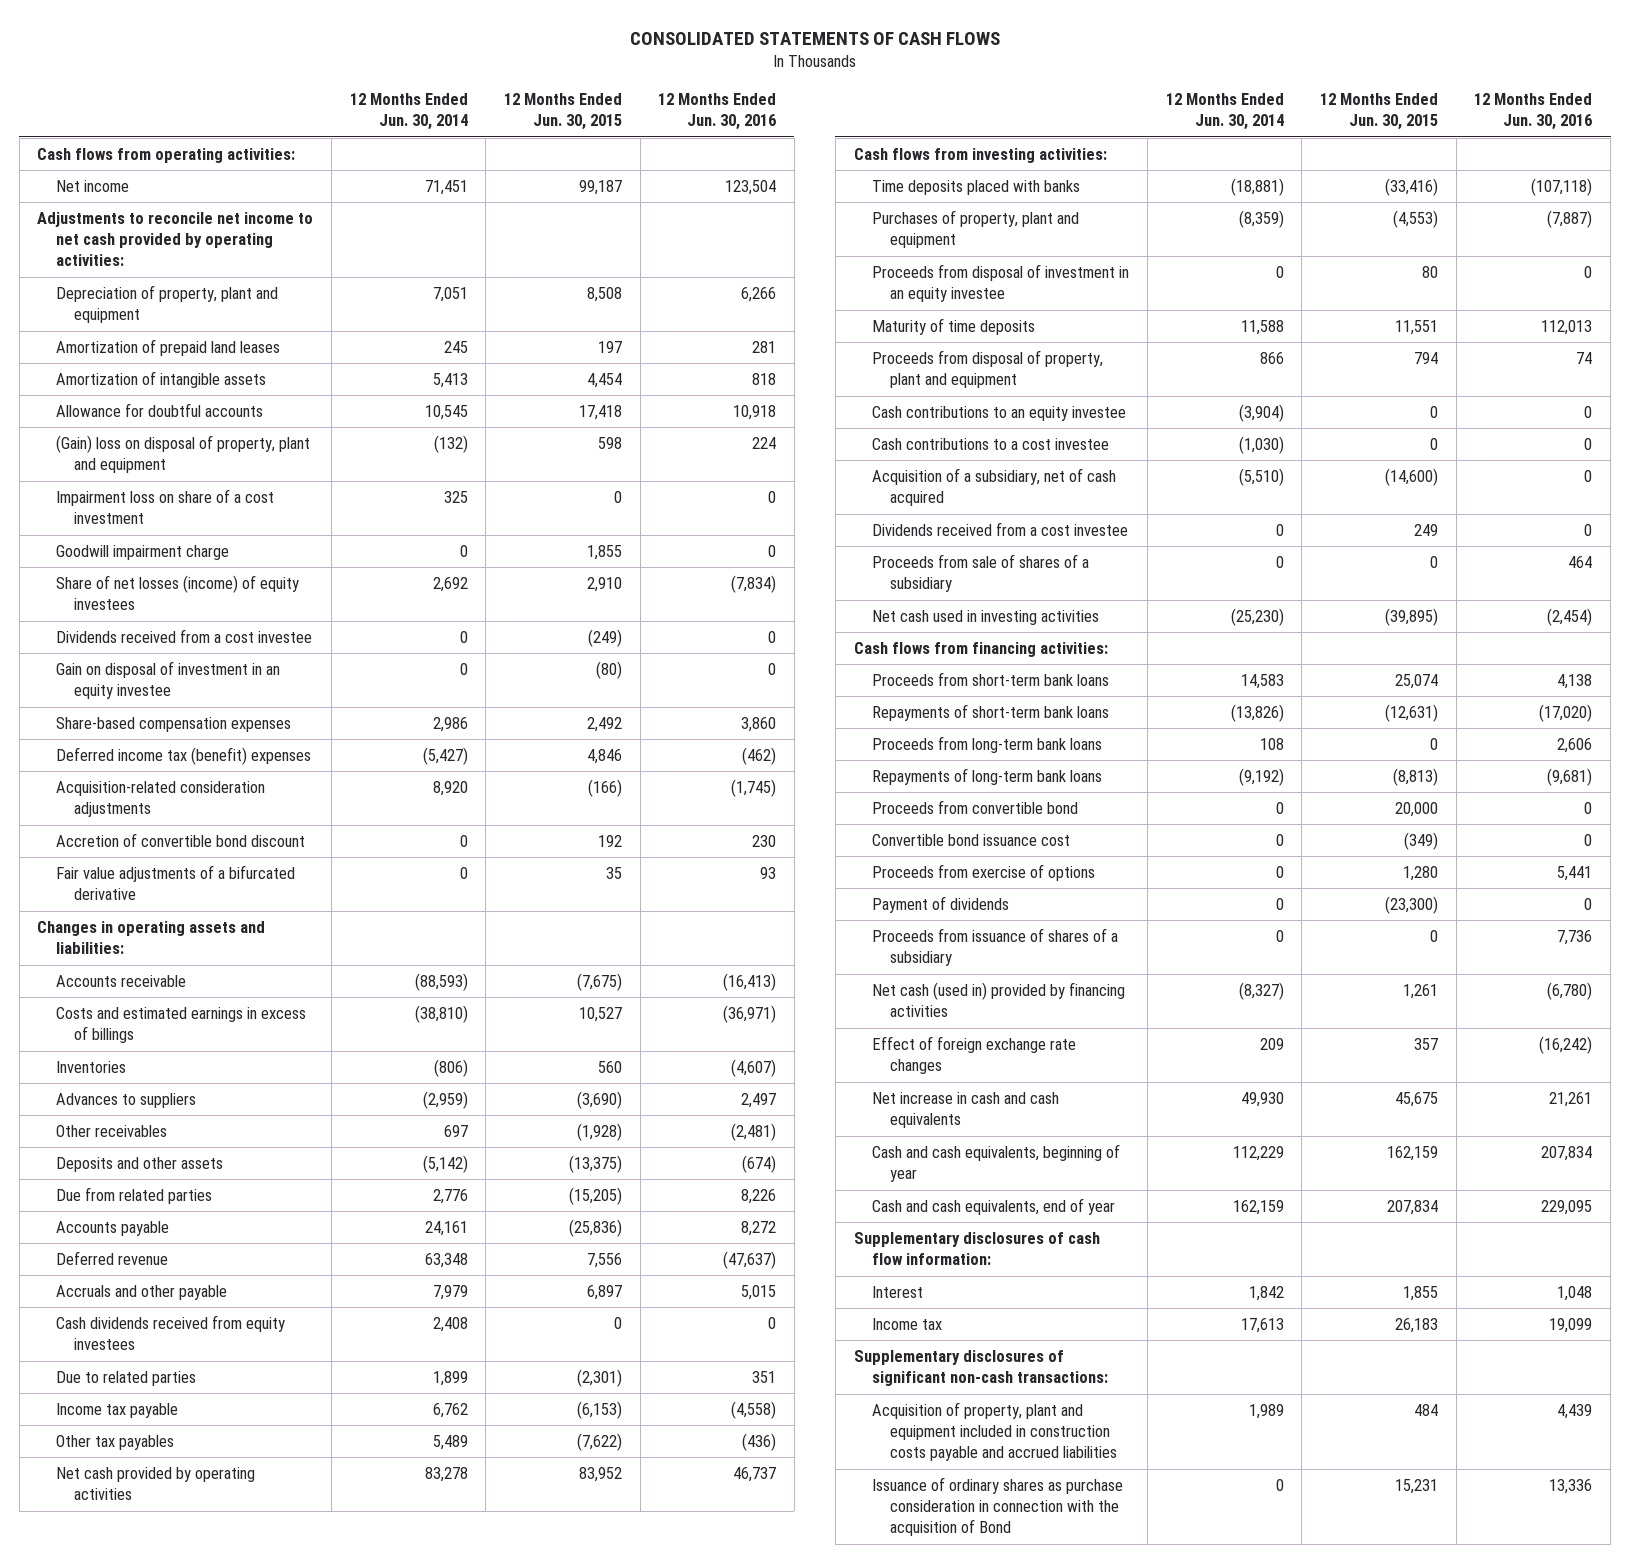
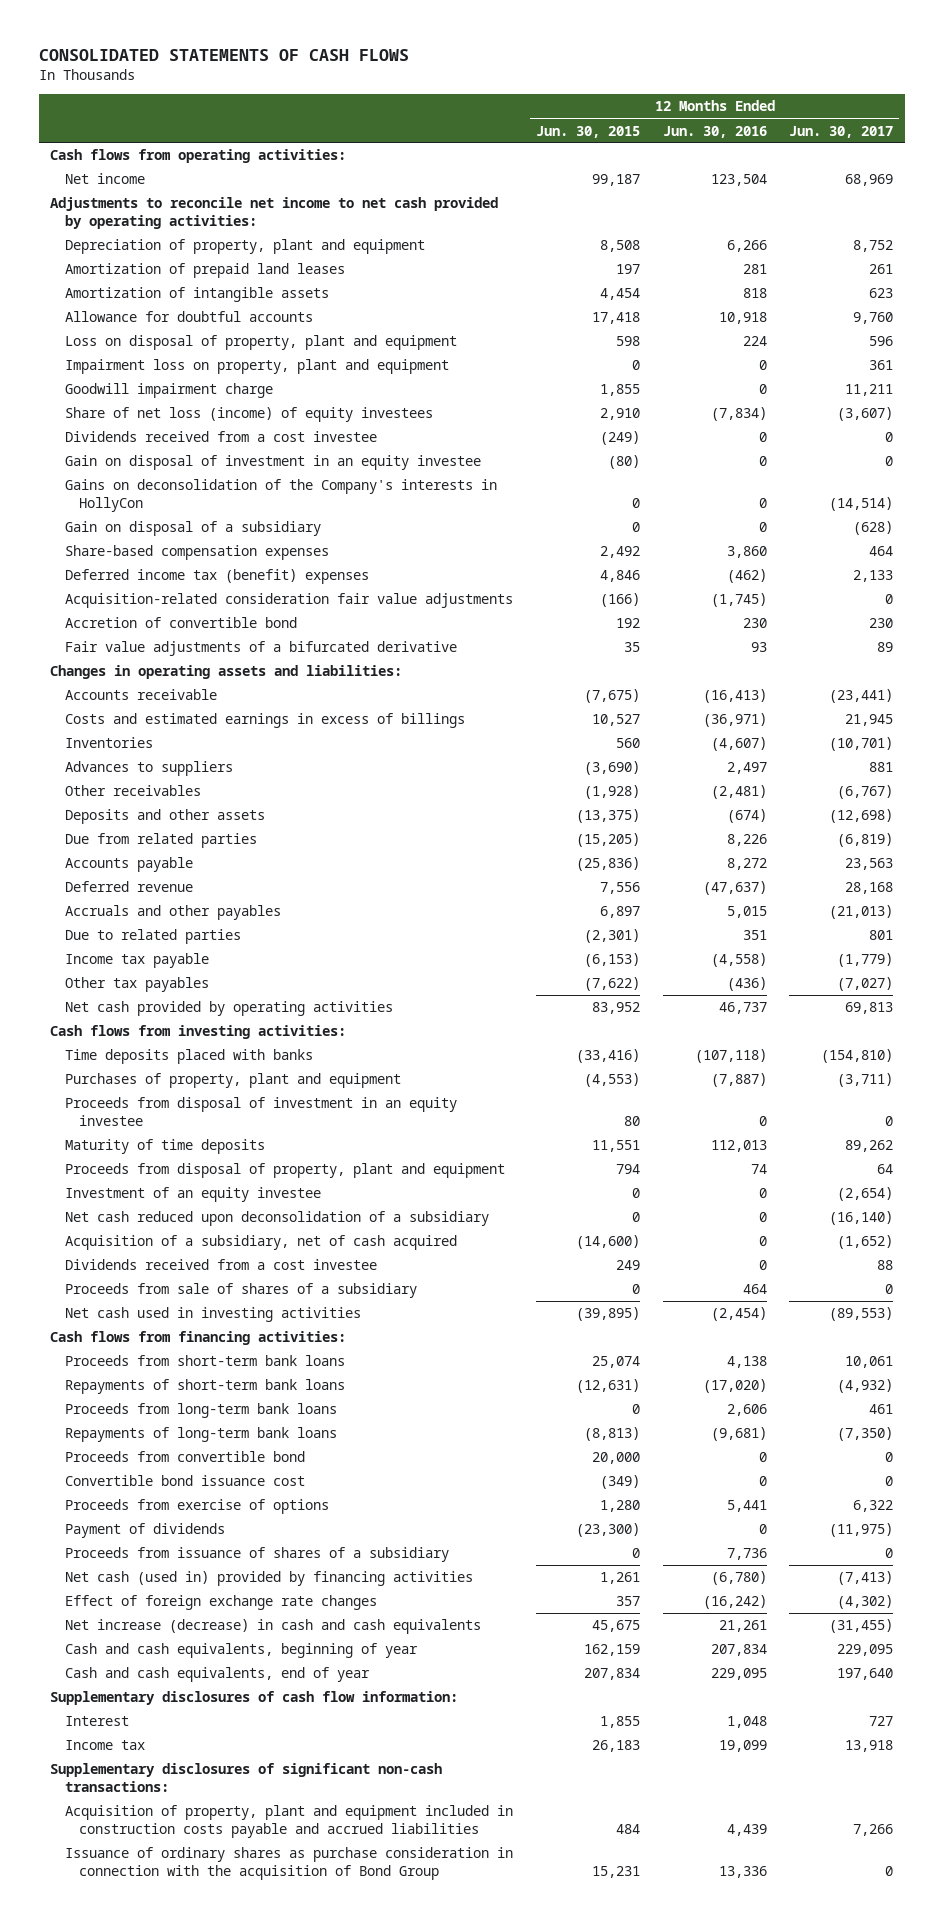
[349,93,468,131] 12 Months Ended Jun. 30, 2014 -> none
none -> [789,125,894,138] Jun. 30, 2017
[55,489,274,525] Impairment loss on share of a cost investment -> none
[55,435,310,474] (Gain) loss on disposal of property, plant and equipment -> [64,335,457,351] Loss on disposal of property, plant and equipment
none -> [64,359,449,375] Impairment loss on property, plant and equipment
[55,575,299,611] Share of net losses (income) of equity investees -> [64,407,433,423] Share of net loss (income) of equity investees
none -> [64,479,497,512] Gains on deconsolidation of the Company's interests in HollyCon
none -> [64,521,321,537] Gain on disposal of a subsidiary
[55,781,265,818] Acquisition-related consideration adjustments -> [64,593,513,609] Acquisition-related consideration fair value adjustments
[55,833,305,848] Accretion of convertible bond discount -> [64,617,297,629] Accretion of convertible bond
[55,1315,285,1351] Cash dividends received from equity investees -> none
[55,1285,227,1301] Accruals and other payable -> [64,905,281,921] Accruals and other payables
[871,406,1126,422] Cash contributions to an equity investee -> none
[871,438,1109,451] Cash contributions to a cost investee -> none
none -> [64,1187,321,1203] Investment of an equity investee
none -> [64,1211,489,1227] Net cash reduced upon deconsolidation of a subsidiary
[871,1092,1059,1129] Net increase in cash and cash equivalents -> [64,1619,481,1635] Net increase (decrease) in cash and cash equivalents
[871,1477,1123,1537] Issuance of ordinary shares as purchase consideration in connection with the acquisition of Bond -> [64,1847,513,1880] Issuance of ordinary shares as purchase consideration in connection with the acquisition of Bond Group

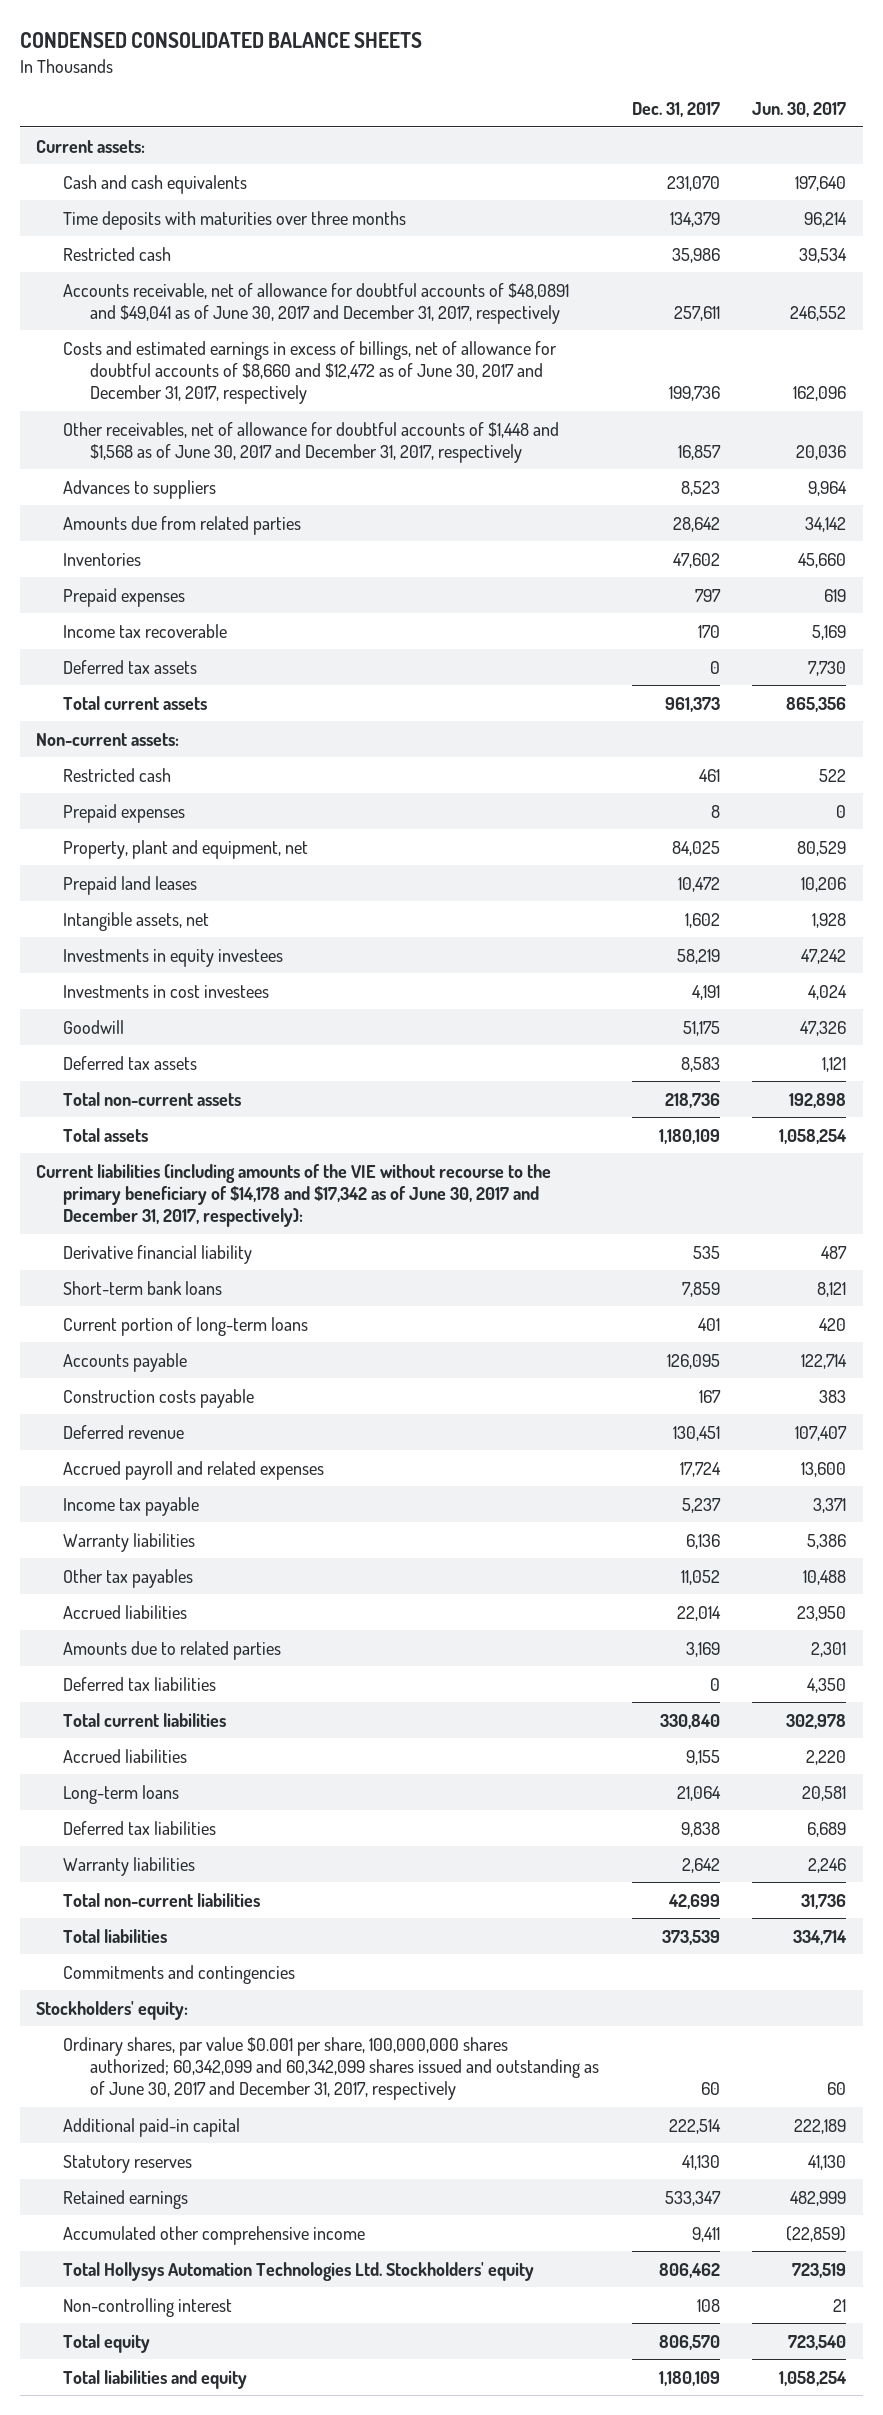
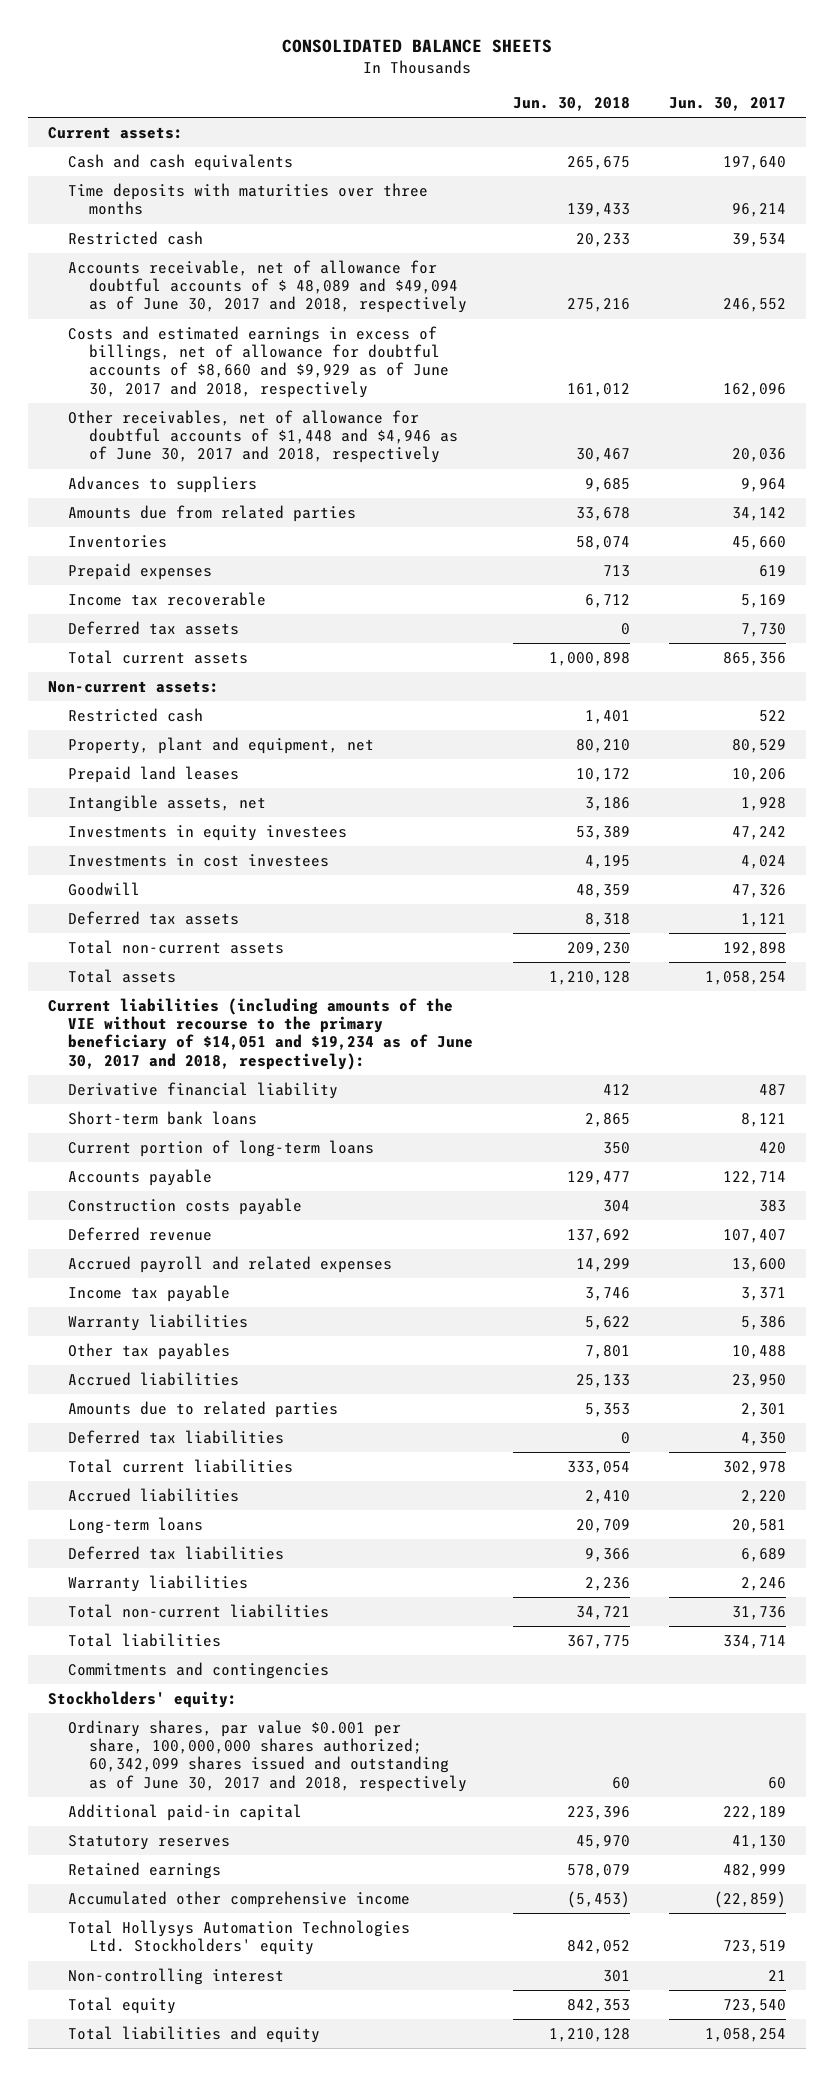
[20,32,423,49] CONDENSED CONSOLIDATED BALANCE SHEETS -> [282,39,553,54] CONSOLIDATED BALANCE SHEETS
[631,102,720,118] Dec. 31, 2017 -> none
none -> [512,97,630,112] Jun. 30, 2018
[63,282,570,324] Accounts receivable, net of allowance for doubtful accounts of $48,0891 and $49,041 as of June 30, 2017 and December 31, 2017, respectively -> [68,260,467,314] Accounts receivable, net of allowance for doubtful accounts of $ 48,089 and $49,094 as of June 30, 2017 and 2018, respectively
[63,340,558,405] Costs and estimated earnings in excess of billings, net of allowance for doubtful accounts of $8,660 and $12,472 as of June 30, 2017 and December 31, 2017, respectively -> [68,326,449,398] Costs and estimated earnings in excess of billings, net of allowance for doubtful accounts of $8,660 and $9,929 as of June 30, 2017 and 2018, respectively
[63,421,560,463] Other receivables, net of allowance for doubtful accounts of $1,448 and $1,568 as of June 30, 2017 and December 31, 2017, respectively -> [68,410,458,464] Other receivables, net of allowance for doubtful accounts of $1,448 and $4,946 as of June 30, 2017 and 2018, respectively
[63,803,186,823] Prepaid expenses -> none
[36,1163,552,1228] Current liabilities (including amounts of the VIE without recourse to the primary beneficiary of $14,178 and $17,342 as of June 30, 2017 and December 31, 2017, respectively): -> [48,998,474,1070] Current liabilities (including amounts of the VIE without recourse to the primary beneficiary of $14,051 and $19,234 as of June 30, 2017 and 2018, respectively):
[63,2036,600,2101] Ordinary shares, par value $0.001 per share, 100,000,000 shares authorized; 60,342,099 and 60,342,099 shares issued and outstanding as of June 30, 2017 and December 31, 2017, respectively -> [68,1720,467,1792] Ordinary shares, par value $0.001 per share, 100,000,000 shares authorized; 60,342,099 shares issued and outstanding as of June 30, 2017 and 2018, respectively

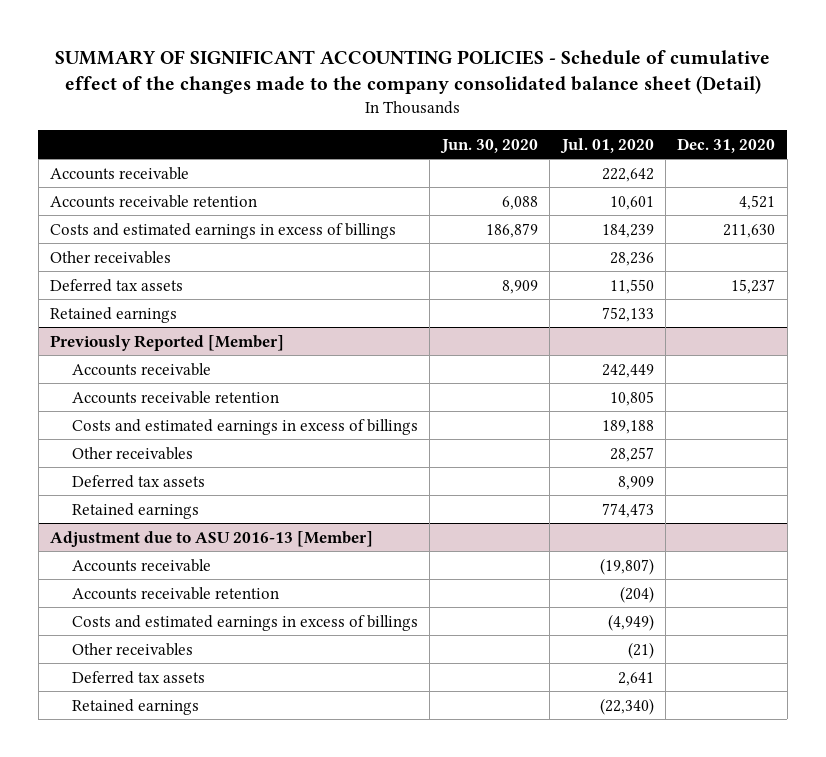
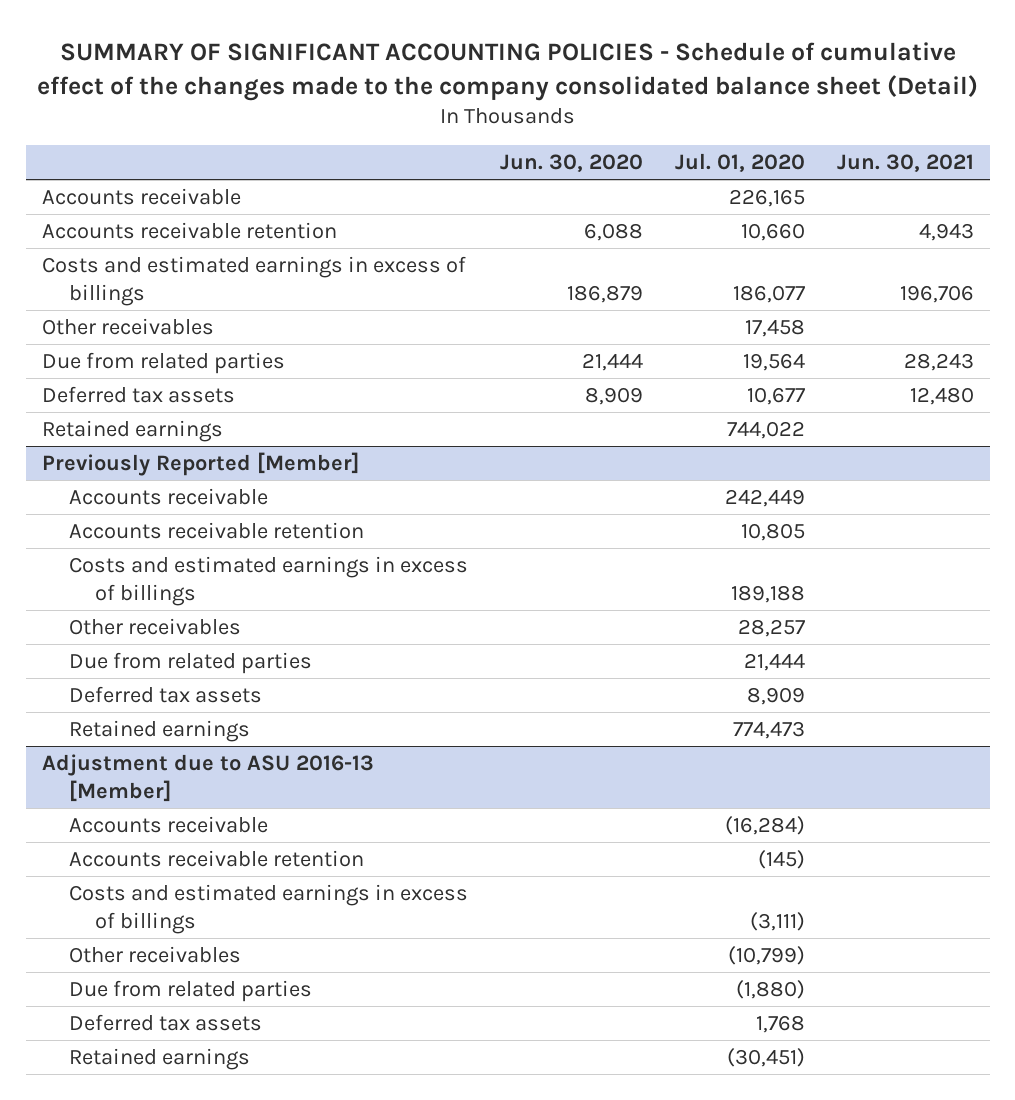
[677,137,776,153] Dec. 31, 2020 -> none
none -> [836,154,974,173] Jun. 30, 2021
[601,167,654,182] 222,642 -> [728,188,805,207] 226,165
[609,195,654,210] 10,601 -> [740,222,805,241] 10,660
[601,223,654,238] 184,239 -> [732,285,805,304] 186,077
[609,251,654,266] 28,236 -> [744,318,805,337] 17,458
none -> [41,351,285,374] Due from related parties
[609,278,654,294] 11,550 -> [746,386,805,405] 10,677
[601,306,654,322] 752,133 -> [726,420,805,439] 744,022
none -> [68,651,312,674] Due from related parties
[599,557,654,575] (19,807) -> [724,815,805,835] (16,284)
[619,585,654,603] (204) -> [757,849,805,869] (145)
[607,613,654,631] (4,949) -> [749,912,805,932] (3,111)
[627,641,654,659] (21) -> [727,945,805,965] (10,799)
none -> [68,979,312,1002] Due from related parties
[617,671,654,686] 2,641 -> [755,1014,805,1033] 1,768
[599,697,654,715] (22,340) -> [726,1047,805,1067] (30,451)

